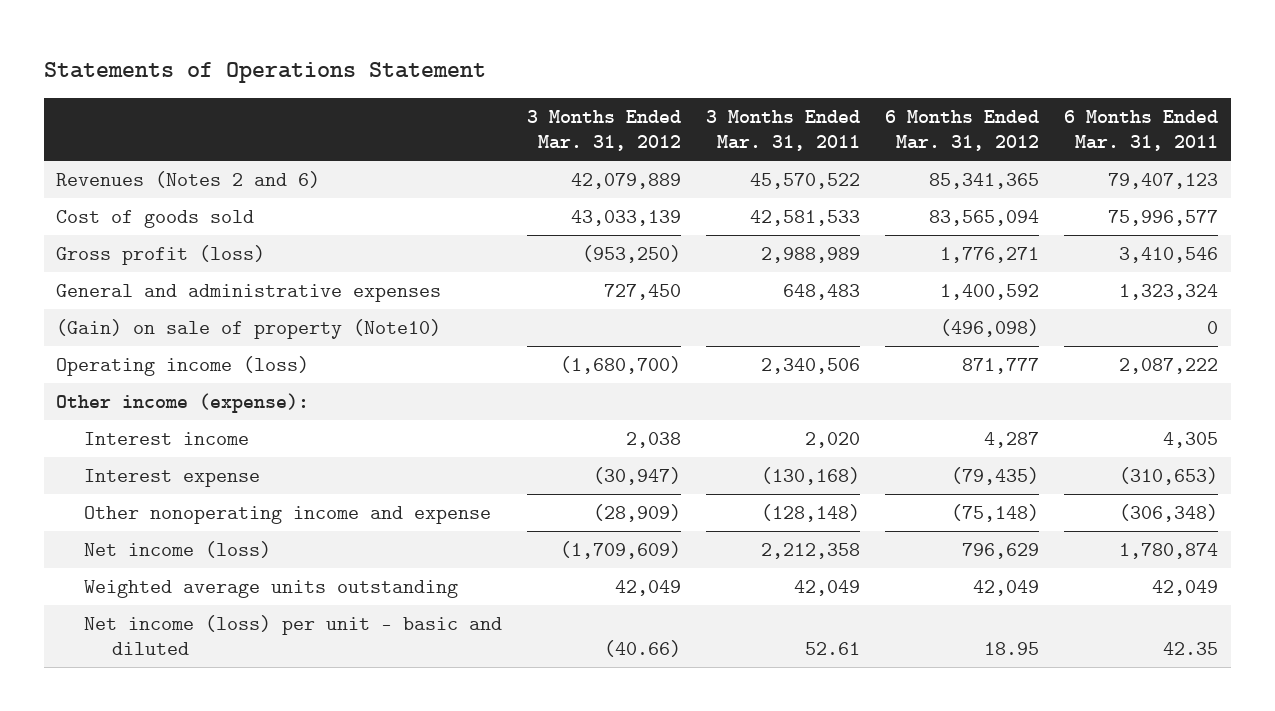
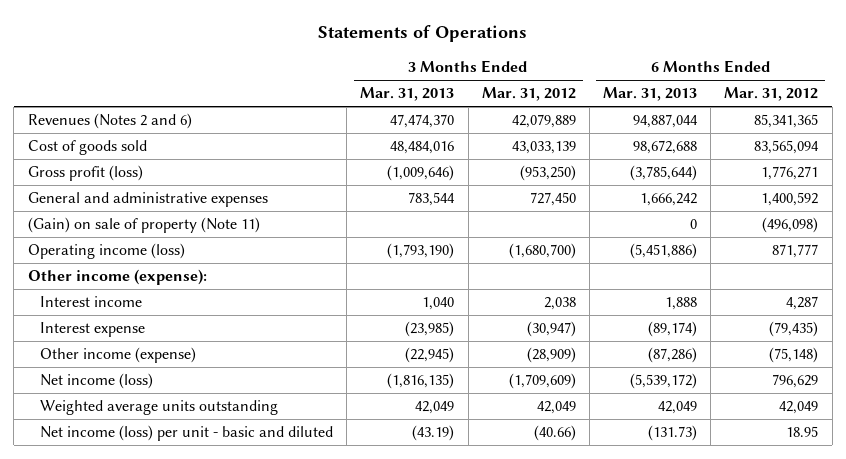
[43,61,486,83] Statements of Operations Statement -> [317,25,527,43] Statements of Operations
[706,109,861,151] 3 Months Ended Mar. 31, 2011 -> none
[1064,109,1219,151] 6 Months Ended Mar. 31, 2011 -> none
none -> [360,87,455,102] Mar. 31, 2013
none -> [603,87,698,102] Mar. 31, 2013
[56,319,442,340] (Gain) on sale of property (Note10) -> [27,217,260,234] (Gain) on sale of property (Note 11)
[84,506,492,525] Other nonoperating income and expense -> [40,347,197,364] Other income (expense)

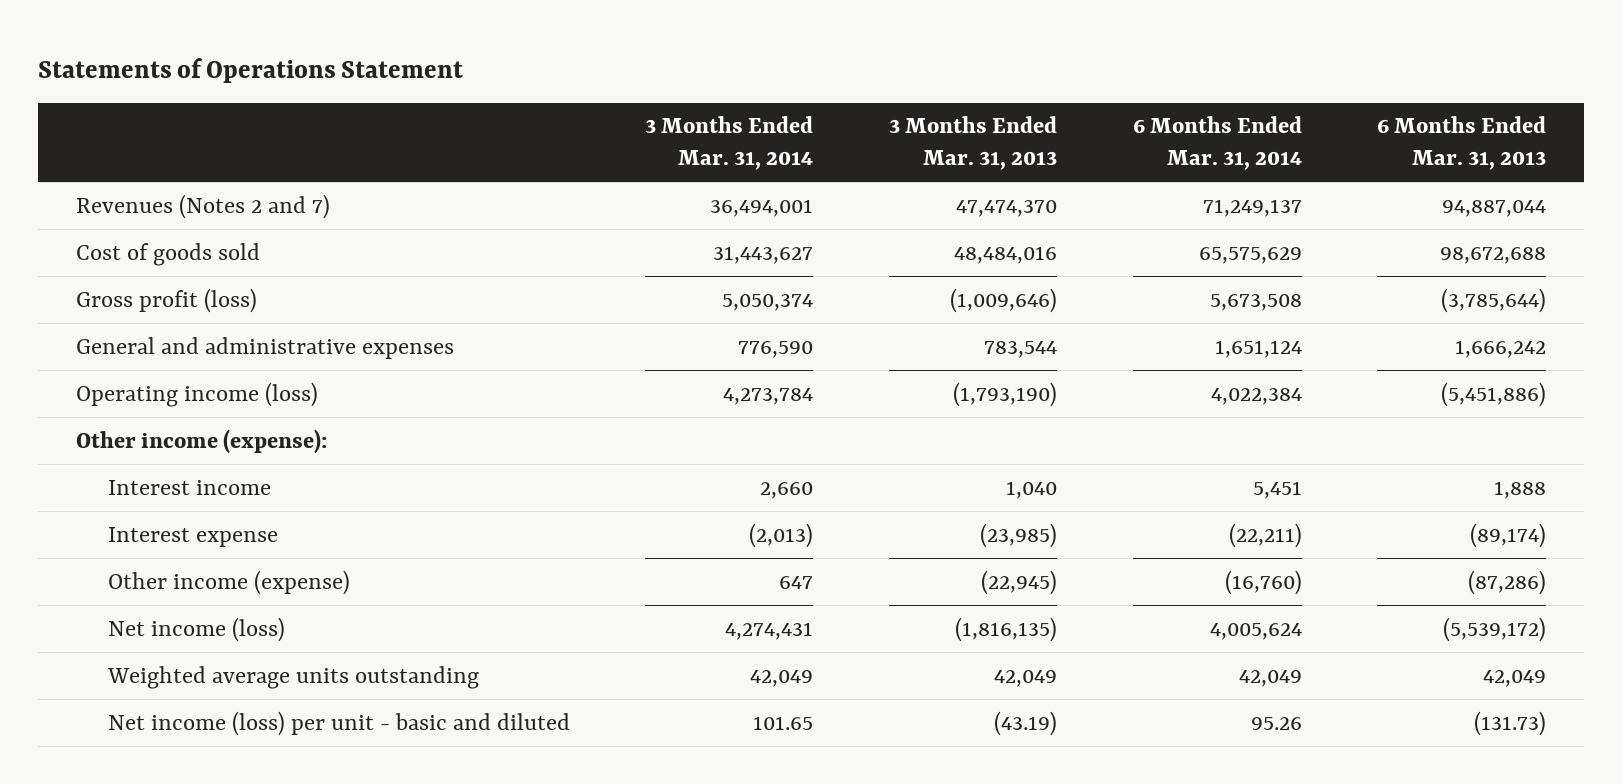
[317,25,527,43] Statements of Operations -> [38,57,464,83] Statements of Operations Statement
[481,87,576,102] Mar. 31, 2012 -> none
[724,87,819,102] Mar. 31, 2012 -> none
none -> [645,116,814,171] 3 Months Ended Mar. 31, 2014
none -> [1132,116,1302,171] 6 Months Ended Mar. 31, 2014
[27,113,192,130] Revenues (Notes 2 and 6) -> [75,193,330,219] Revenues (Notes 2 and 7)
[27,217,260,234] (Gain) on sale of property (Note 11) -> none

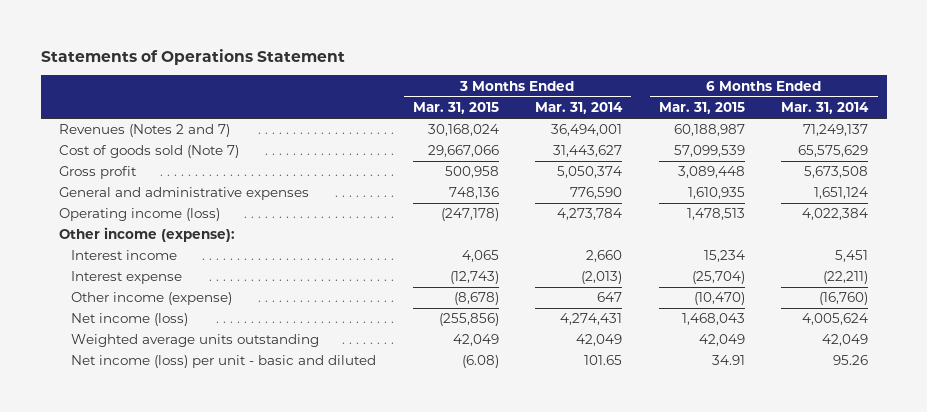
[889,116,1058,171] 3 Months Ended Mar. 31, 2013 -> none
[1377,116,1547,171] 6 Months Ended Mar. 31, 2013 -> none
none -> [412,102,499,115] Mar. 31, 2015
none -> [658,102,745,115] Mar. 31, 2015
[75,242,260,266] Cost of goods sold -> [58,145,239,159] Cost of goods sold (Note 7)
[75,287,257,313] Gross profit (loss) -> [58,166,137,180] Gross profit

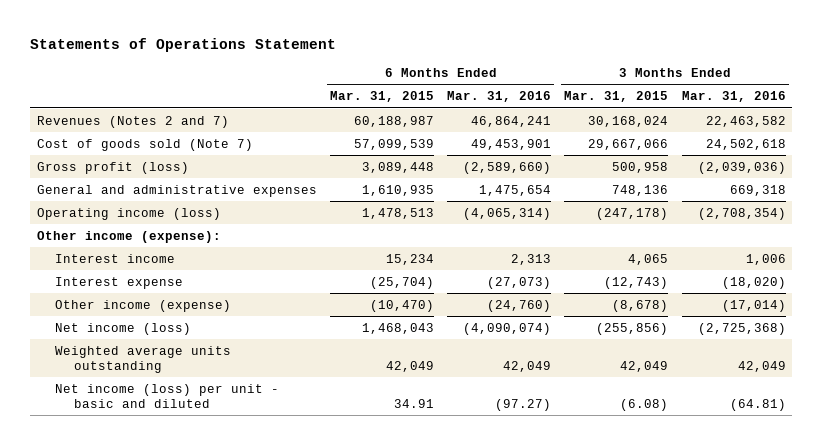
[535,102,624,115] Mar. 31, 2014 -> none
[781,102,870,115] Mar. 31, 2014 -> none
none -> [447,91,552,103] Mar. 31, 2016
none -> [681,91,786,103] Mar. 31, 2016
[58,166,137,180] Gross profit -> [36,161,189,174] Gross profit (loss)

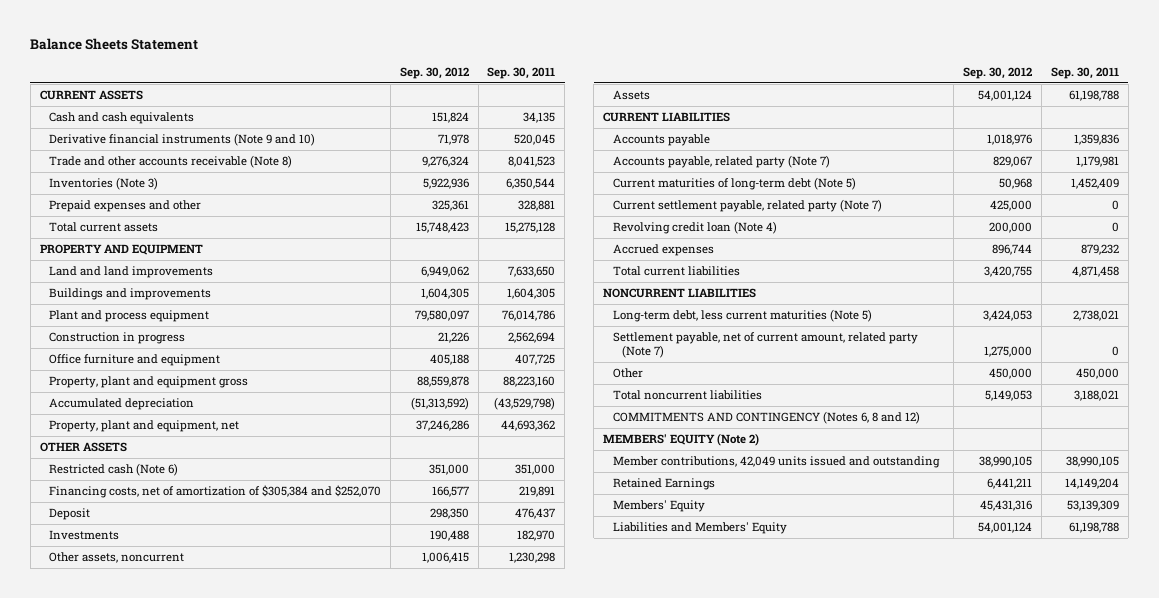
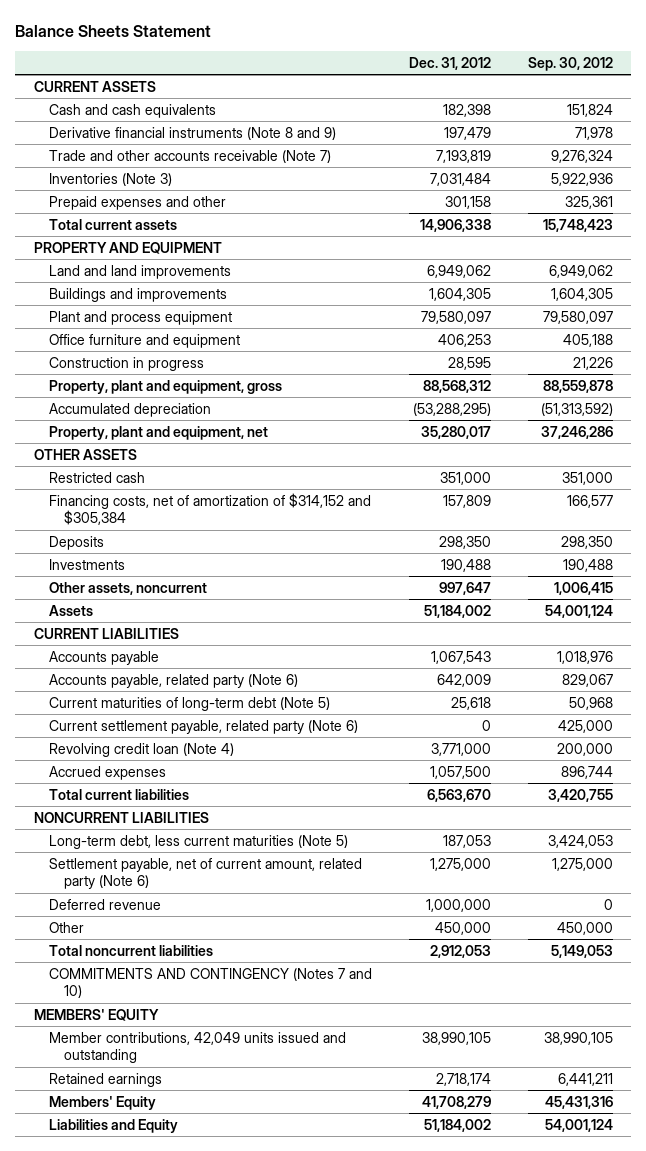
[487,66,556,79] Sep. 30, 2011 -> none
none -> [408,56,491,70] Dec. 31, 2012
[48,133,315,147] Derivative financial instruments (Note 9 and 10) -> [49,126,337,140] Derivative financial instruments (Note 8 and 9)
[48,155,292,169] Trade and other accounts receivable (Note 8) -> [49,149,332,163] Trade and other accounts receivable (Note 7)
[48,332,185,345] Construction in progress -> [49,356,205,371] Construction in progress
[48,376,248,389] Property, plant and equipment gross -> [49,379,283,394] Property, plant and equipment, gross
[48,463,178,477] Restricted cash (Note 6) -> [49,471,146,483] Restricted cash
[48,485,381,499] Financing costs, net of amortization of $305,384 and $252,070 -> [49,492,372,526] Financing costs, net of amortization of $314,152 and $305,384
[48,508,90,521] Deposit -> [49,535,105,550] Deposits
[612,155,830,169] Accounts payable, related party (Note 7) -> [49,673,299,688] Accounts payable, related party (Note 6)
[612,199,882,213] Current settlement payable, related party (Note 7) -> [49,719,359,734] Current settlement payable, related party (Note 6)
[612,332,918,358] Settlement payable, net of current amount, related party (Note 7) -> [49,857,363,890] Settlement payable, net of current amount, related party (Note 6)
none -> [49,898,162,910] Deferred revenue
[612,411,920,425] COMMITMENTS AND CONTINGENCY (Notes 6, 8 and 12) -> [49,967,373,999] COMMITMENTS AND CONTINGENCY (Notes 7 and 10)
[603,433,760,447] MEMBERS' EQUITY (Note 2) -> [33,1008,159,1021] MEMBERS' EQUITY
[612,478,715,491] Retained Earnings -> [49,1072,163,1087] Retained earnings
[612,522,787,535] Liabilities and Members' Equity -> [49,1118,179,1133] Liabilities and Equity

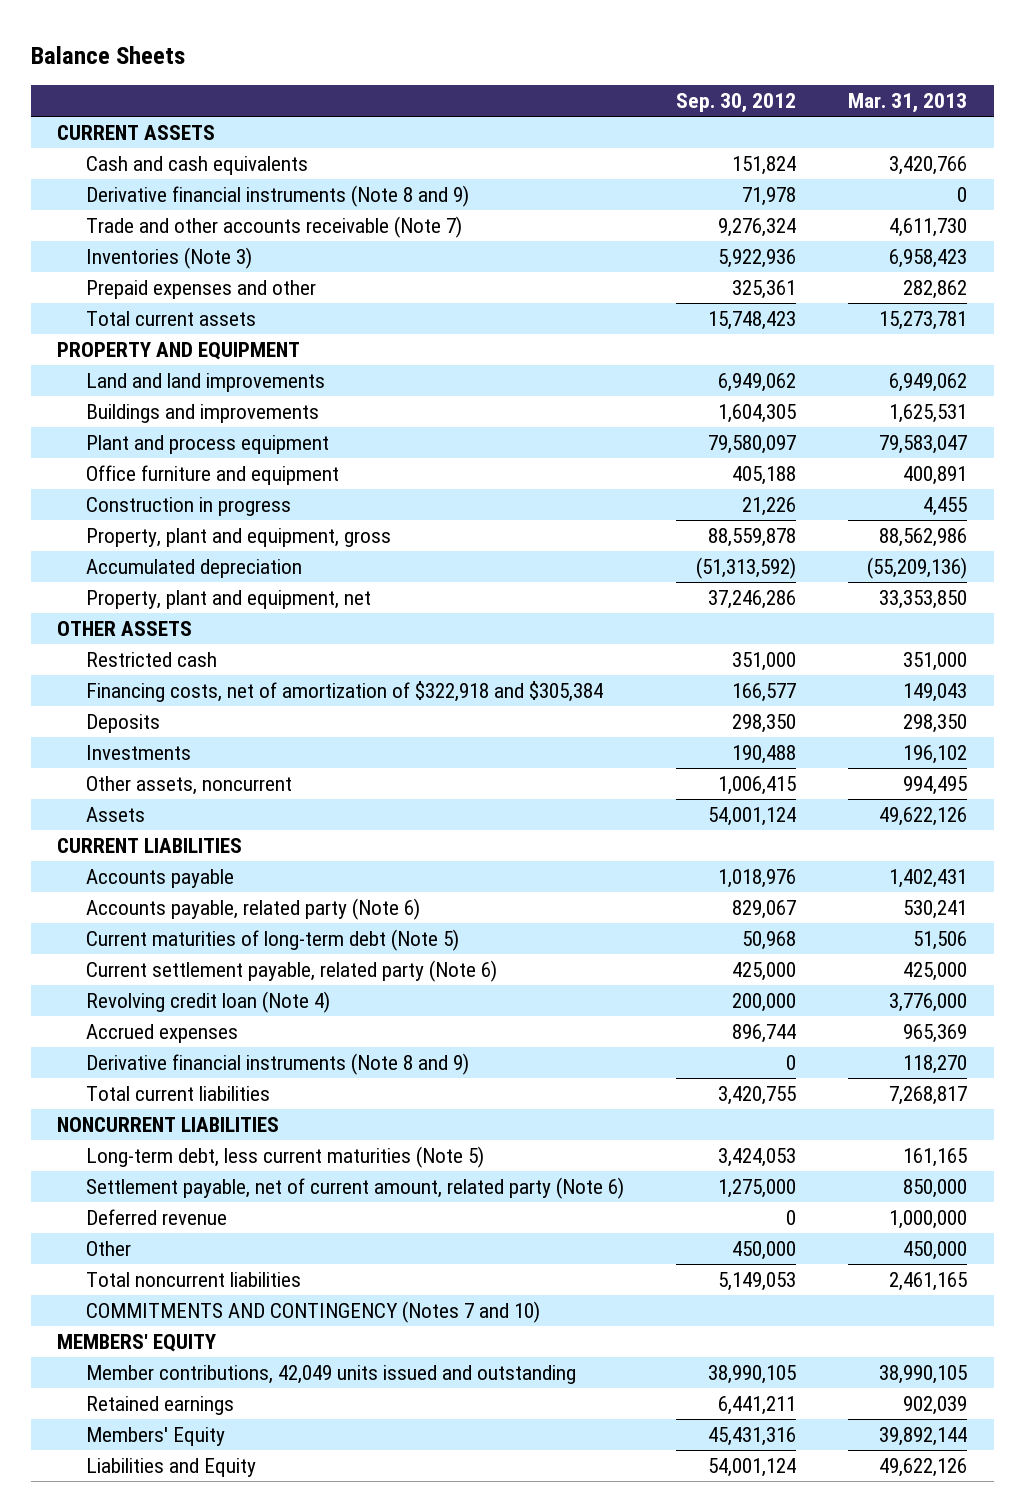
[15,24,212,37] Balance Sheets Statement -> [31,46,186,65] Balance Sheets
[408,56,491,70] Dec. 31, 2012 -> none
none -> [848,93,968,114] Mar. 31, 2013
[49,492,372,526] Financing costs, net of amortization of $314,152 and $305,384 -> [85,681,603,703] Financing costs, net of amortization of $322,918 and $305,384
none -> [85,1053,469,1076] Derivative financial instruments (Note 8 and 9)

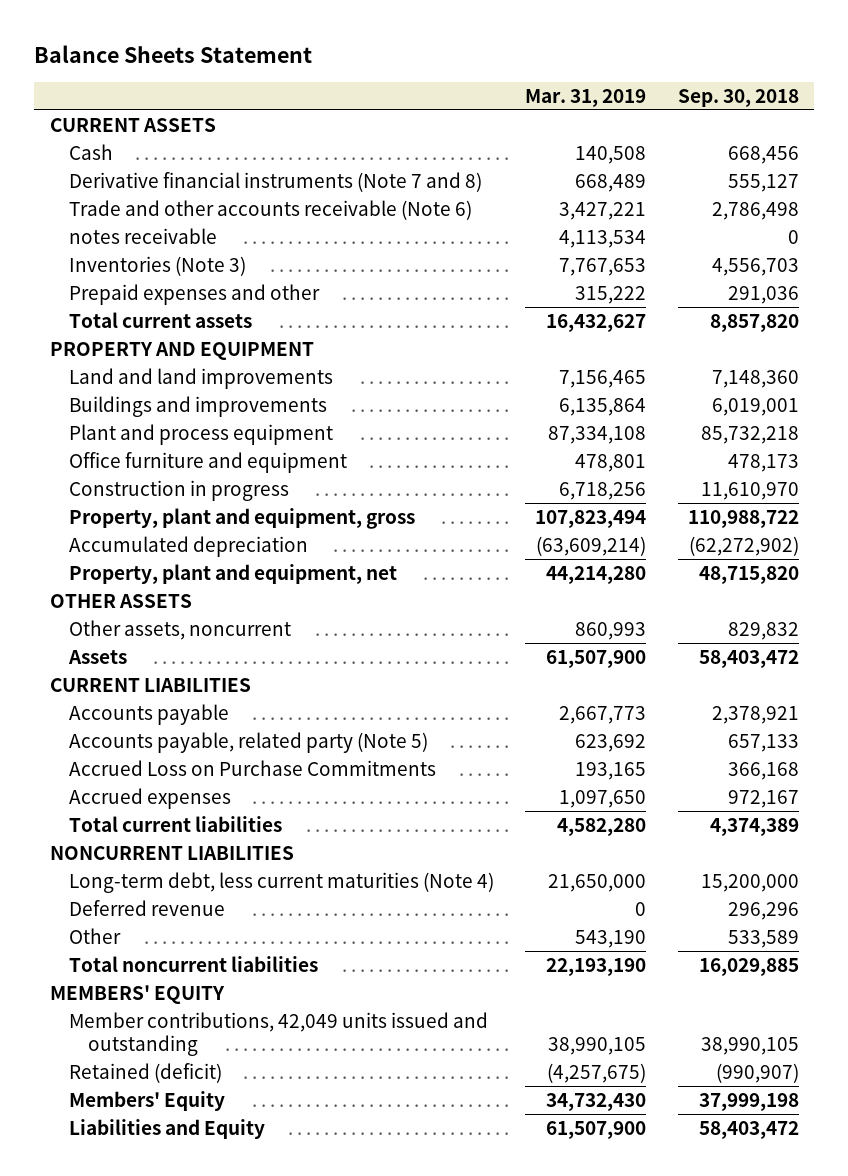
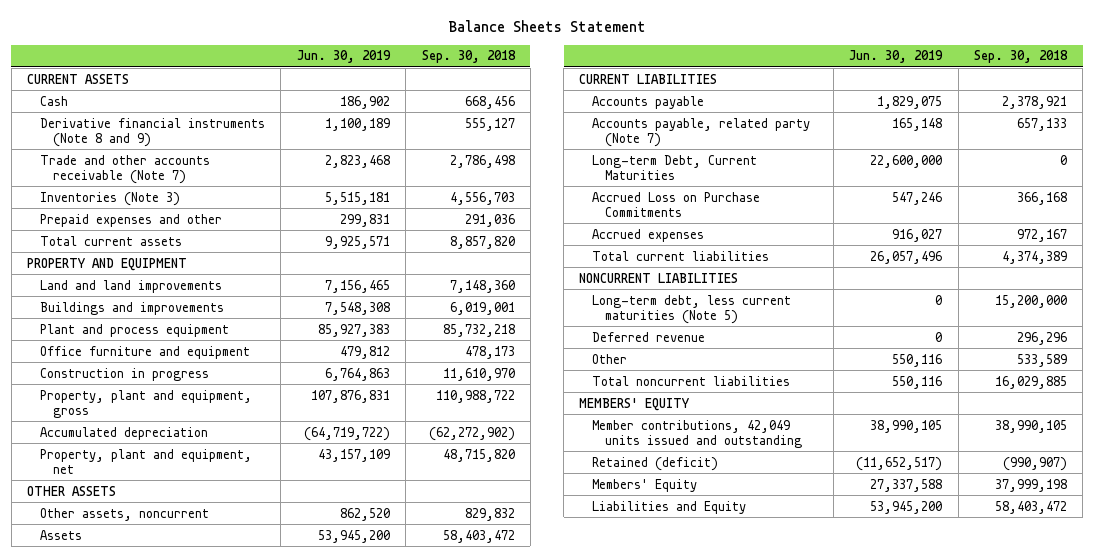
[525,88,647,107] Mar. 31, 2019 -> none
none -> [296,50,391,64] Jun. 30, 2019
[68,227,217,244] notes receivable -> none
[68,171,482,192] Derivative financial instruments (Note 7 and 8) -> [39,117,265,148] Derivative financial instruments (Note 8 and 9)
[68,199,472,220] Trade and other accounts receivable (Note 6) -> [39,154,210,185] Trade and other accounts receivable (Note 7)
[68,731,428,753] Accounts payable, related party (Note 5) -> [592,117,811,148] Accounts payable, related party (Note 7)
none -> [592,154,758,181] Long-term Debt, Current Maturities
[68,871,494,893] Long-term debt, less current maturities (Note 4) -> [592,294,792,325] Long-term debt, less current maturities (Note 5)

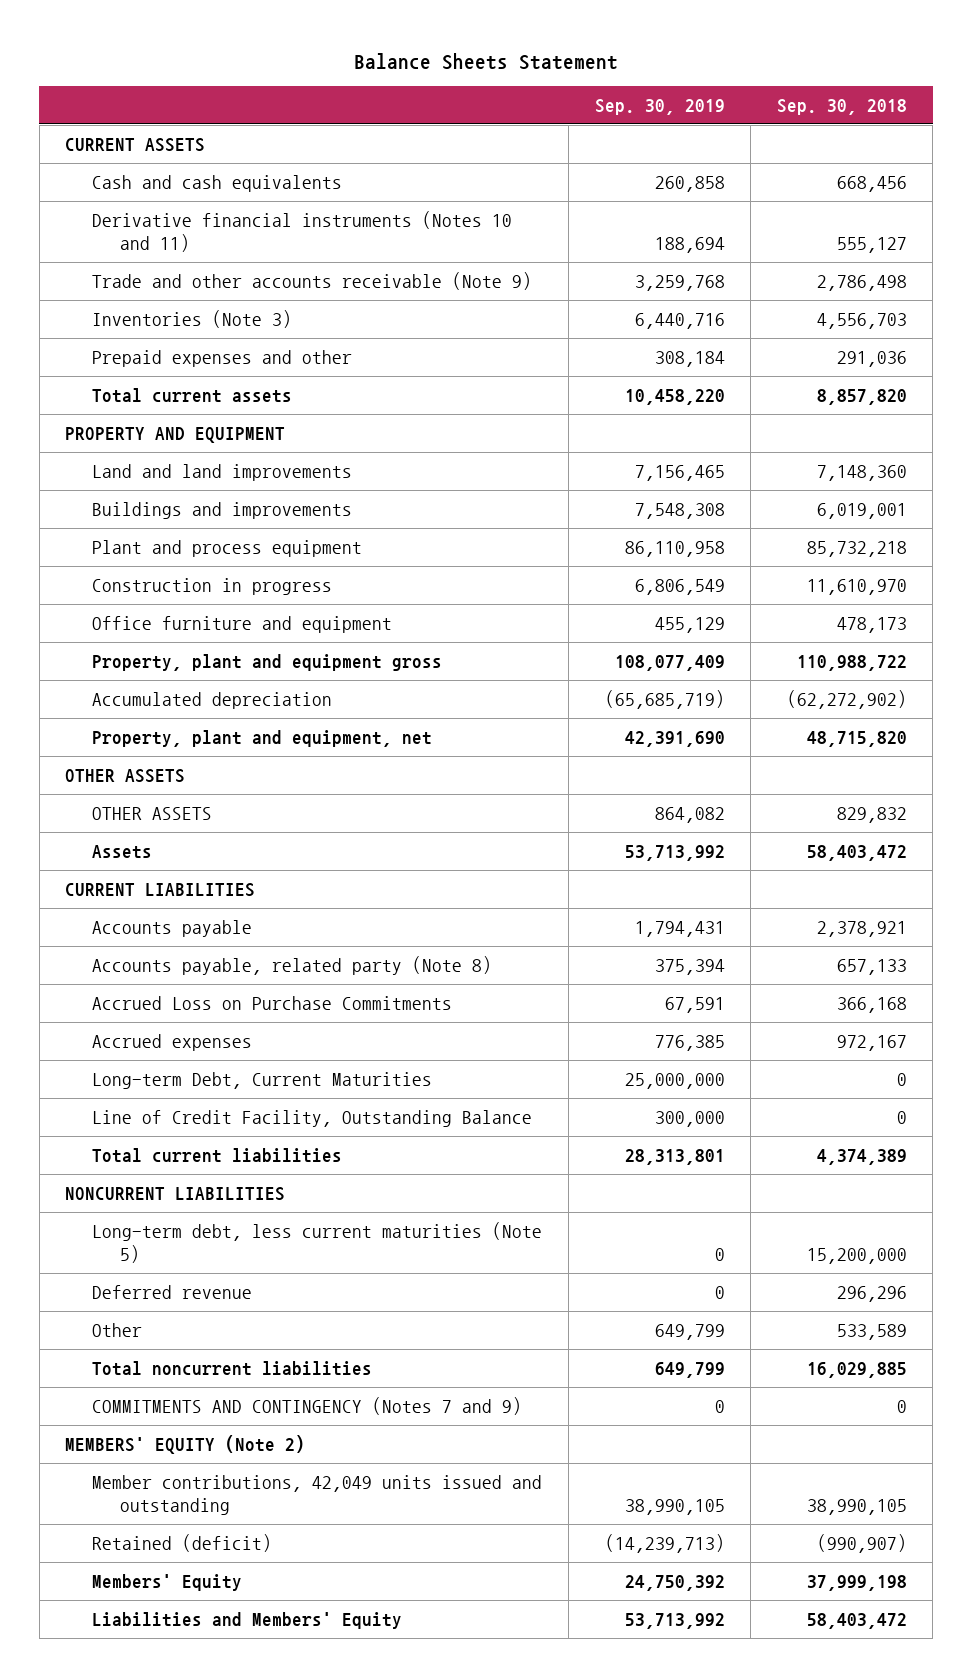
[296,50,391,64] Jun. 30, 2019 -> none
none -> [594,98,725,115] Sep. 30, 2019
[39,95,68,106] Cash -> [92,174,343,192] Cash and cash equivalents
[39,117,265,148] Derivative financial instruments (Note 8 and 9) -> [92,210,513,253] Derivative financial instruments (Notes 10 and 11)
[39,154,210,185] Trade and other accounts receivable (Note 7) -> [92,271,533,290] Trade and other accounts receivable (Note 9)
[39,345,250,359] Office furniture and equipment -> [92,615,393,633] Office furniture and equipment
[39,389,252,419] Property, plant and equipment, gross -> [92,653,443,671] Property, plant and equipment gross
[39,507,209,521] Other assets, noncurrent -> [92,806,213,820] OTHER ASSETS
[592,117,811,148] Accounts payable, related party (Note 7) -> [92,955,493,975] Accounts payable, related party (Note 8)
[592,154,758,181] Long-term Debt, Current Maturities -> [92,1071,433,1089] Long-term Debt, Current Maturities
none -> [92,1109,533,1127] Line of Credit Facility, Outstanding Balance
none -> [92,1396,523,1415] COMMITMENTS AND CONTINGENCY (Notes 7 and 9)
[579,397,690,411] MEMBERS' EQUITY -> [65,1434,306,1454] MEMBERS' EQUITY (Note 2)
[592,500,747,514] Liabilities and Equity -> [92,1611,403,1629] Liabilities and Members' Equity

